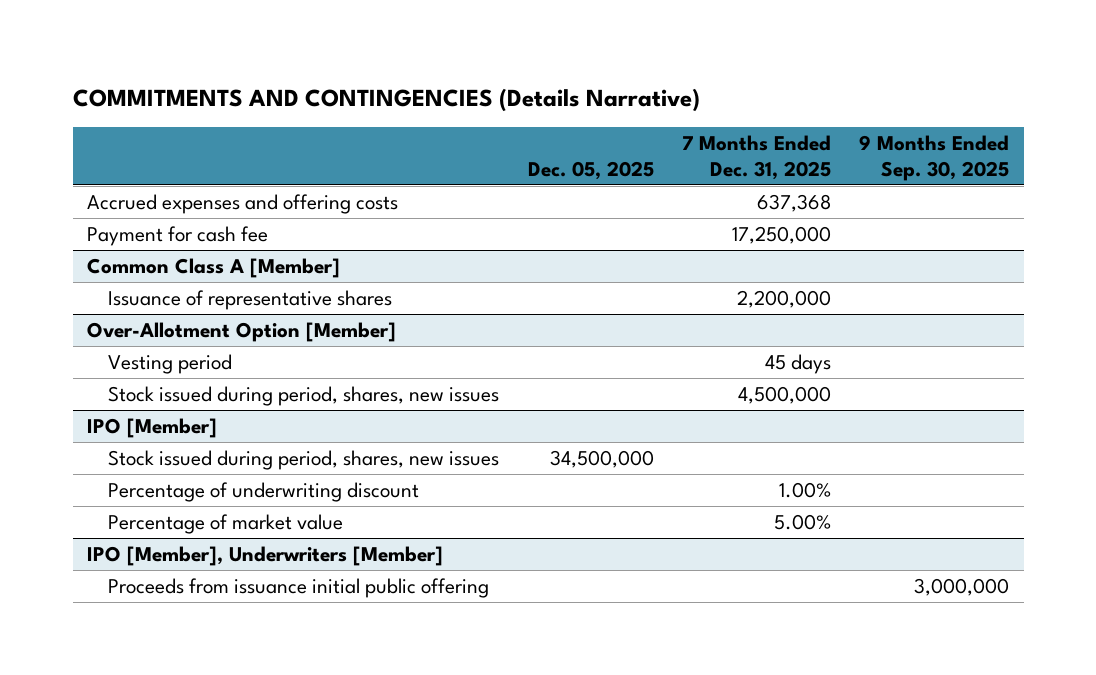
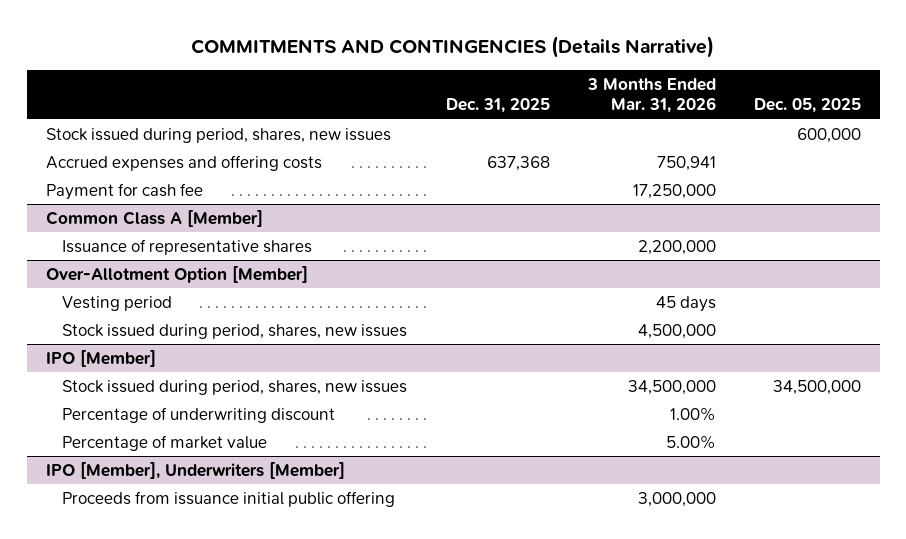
[682,134,832,180] 7 Months Ended Dec. 31, 2025 -> none
[859,134,1010,181] 9 Months Ended Sep. 30, 2025 -> none
none -> [445,98,550,114] Dec. 31, 2025
none -> [586,77,716,114] 3 Months Ended Mar. 31, 2026
none -> [45,127,391,143] Stock issued during period, shares, new issues

